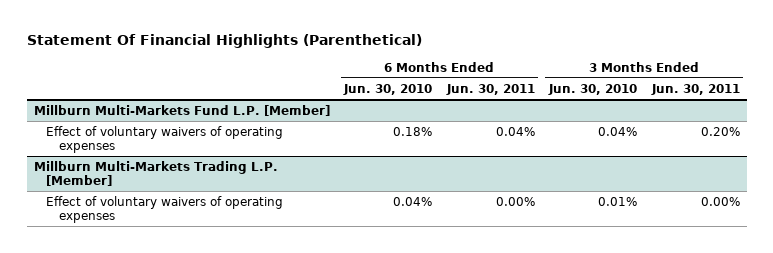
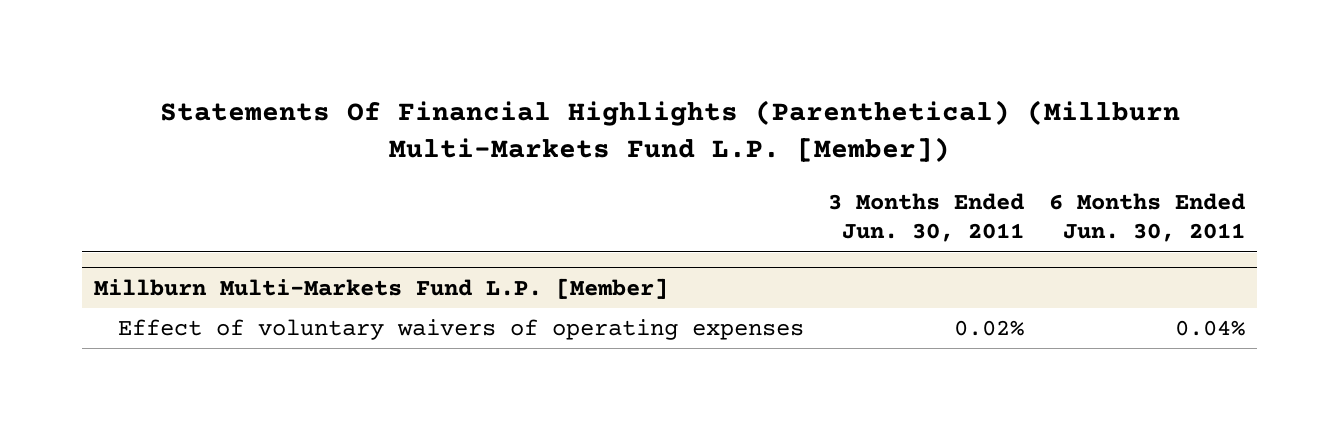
[26,33,422,48] Statement Of Financial Highlights (Parenthetical) -> [159,99,1180,163] Statements Of Financial Highlights (Parenthetical) (Millburn Multi-Markets Fund L.P. [Member])
[343,83,433,95] Jun. 30, 2010 -> none
[548,83,638,95] Jun. 30, 2010 -> none
[33,160,278,186] Millburn Multi-Markets Trading L.P. [Member] -> none
[46,195,284,223] Effect of voluntary waivers of operating expenses -> none
[700,126,740,136] 0.20% -> [954,320,1025,337] 0.02%

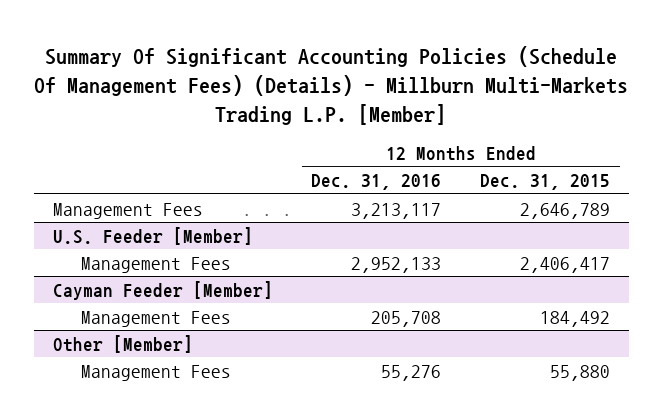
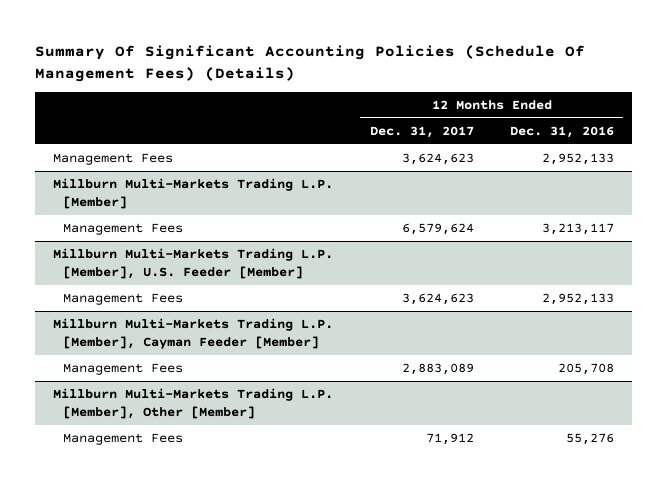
[34,45,629,125] Summary Of Significant Accounting Policies (Schedule Of Management Fees) (Details) - Millburn Multi-Markets Trading L.P. [Member] -> [34,45,585,82] Summary Of Significant Accounting Policies (Schedule Of Management Fees) (Details)
[479,174,610,191] Dec. 31, 2015 -> none
none -> [369,125,474,138] Dec. 31, 2017
none -> [53,153,174,166] Management Fees
none -> [53,178,334,209] Millburn Multi-Markets Trading L.P. [Member]
[52,226,253,245] U.S. Feeder [Member] -> none
none -> [53,248,334,279] Millburn Multi-Markets Trading L.P. [Member], U.S. Feeder [Member]
[52,280,273,300] Cayman Feeder [Member] -> none
none -> [53,318,334,349] Millburn Multi-Markets Trading L.P. [Member], Cayman Feeder [Member]
[52,334,193,353] Other [Member] -> none
none -> [53,388,334,419] Millburn Multi-Markets Trading L.P. [Member], Other [Member]

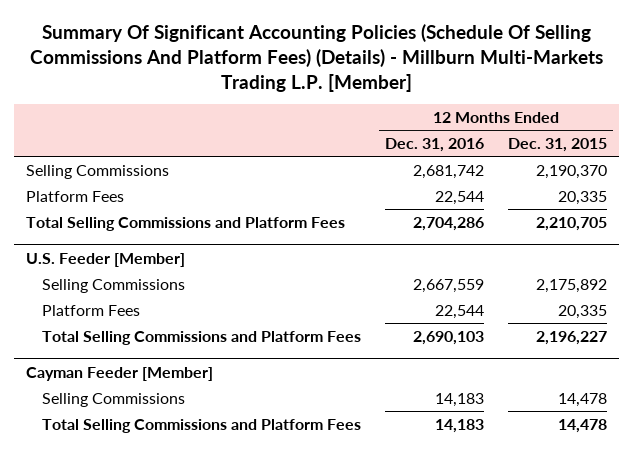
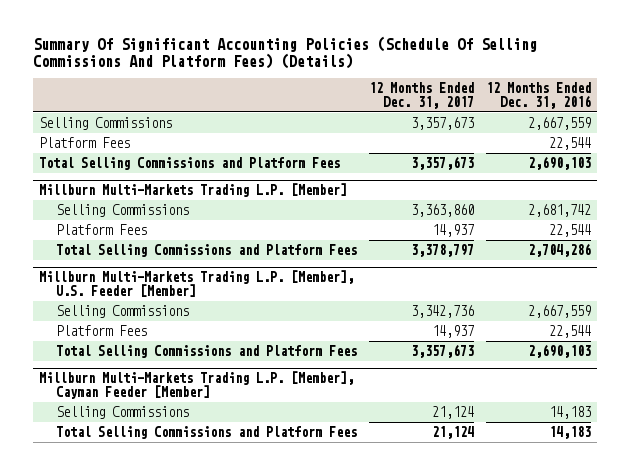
[29,24,603,92] Summary Of Significant Accounting Policies (Schedule Of Selling Commissions And Platform Fees) (Details) - Millburn Multi-Markets Trading L.P. [Member] -> [32,35,537,70] Summary Of Significant Accounting Policies (Schedule Of Selling Commissions And Platform Fees) (Details)
[508,138,608,153] Dec. 31, 2015 -> none
none -> [369,81,475,109] 12 Months Ended Dec. 31, 2017
none -> [38,116,172,130] Selling Commissions
none -> [38,136,130,148] Platform Fees
none -> [38,156,340,170] Total Selling Commissions and Platform Fees
none -> [38,182,347,197] Millburn Multi-Markets Trading L.P. [Member]
[26,252,186,267] U.S. Feeder [Member] -> none
none -> [38,269,354,297] Millburn Multi-Markets Trading L.P. [Member], U.S. Feeder [Member]
[26,366,214,381] Cayman Feeder [Member] -> none
none -> [38,370,354,399] Millburn Multi-Markets Trading L.P. [Member], Cayman Feeder [Member]

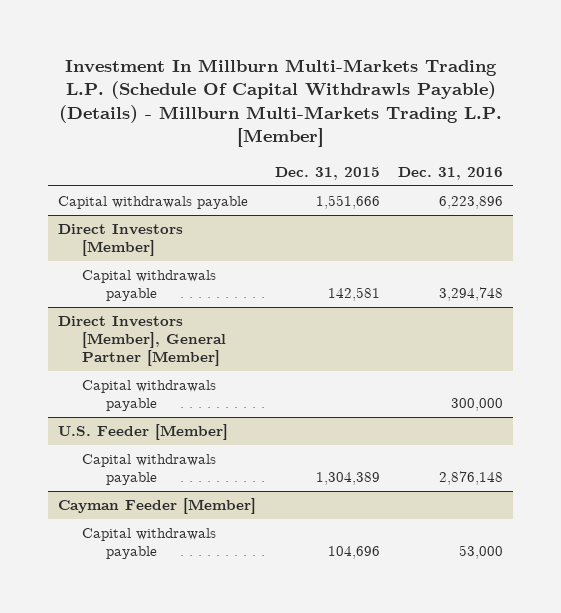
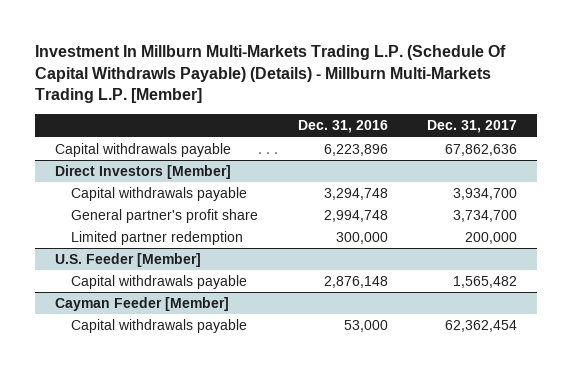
[274,166,380,180] Dec. 31, 2015 -> none
none -> [427,120,518,134] Dec. 31, 2017
[57,316,226,366] Direct Investors [Member], General Partner [Member] -> none
[81,380,216,412] Capital withdrawals payable -> none
none -> [71,209,259,224] General partner's profit share
none -> [71,231,244,246] Limited partner redemption

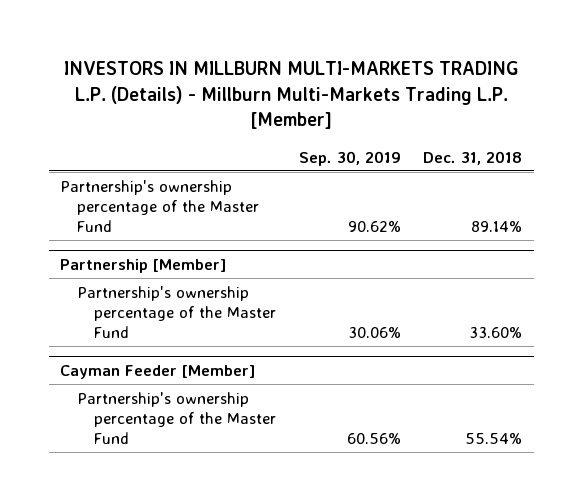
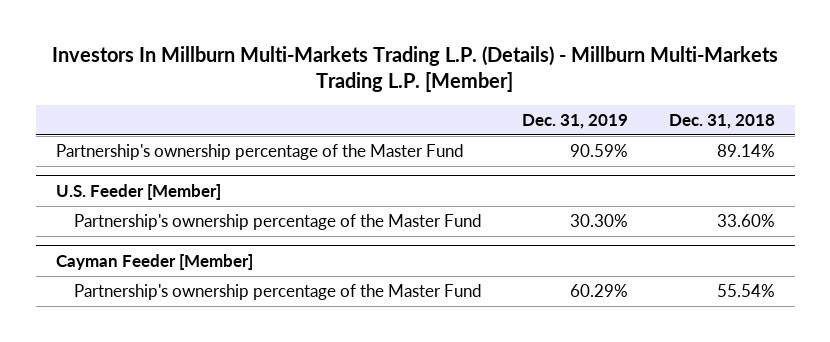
[64,60,520,130] INVESTORS IN MILLBURN MULTI-MARKETS TRADING L.P. (Details) - Millburn Multi-Markets Trading L.P. [Member] -> [52,45,779,92] Investors In Millburn Multi-Markets Trading L.P. (Details) - Millburn Multi-Markets Trading L.P. [Member]
[298,150,401,166] Sep. 30, 2019 -> none
none -> [522,113,629,129] Dec. 31, 2019
[60,258,227,273] Partnership [Member] -> [55,184,221,201] U.S. Feeder [Member]

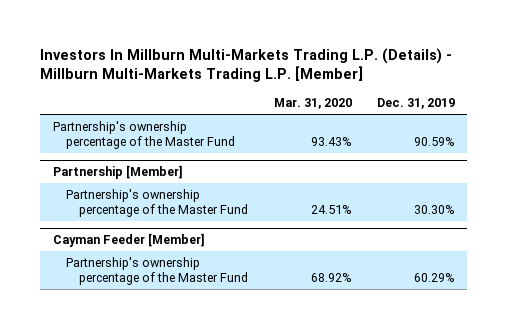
[668,113,775,129] Dec. 31, 2018 -> none
none -> [273,98,352,110] Mar. 31, 2020
[55,184,221,201] U.S. Feeder [Member] -> [52,165,183,180] Partnership [Member]

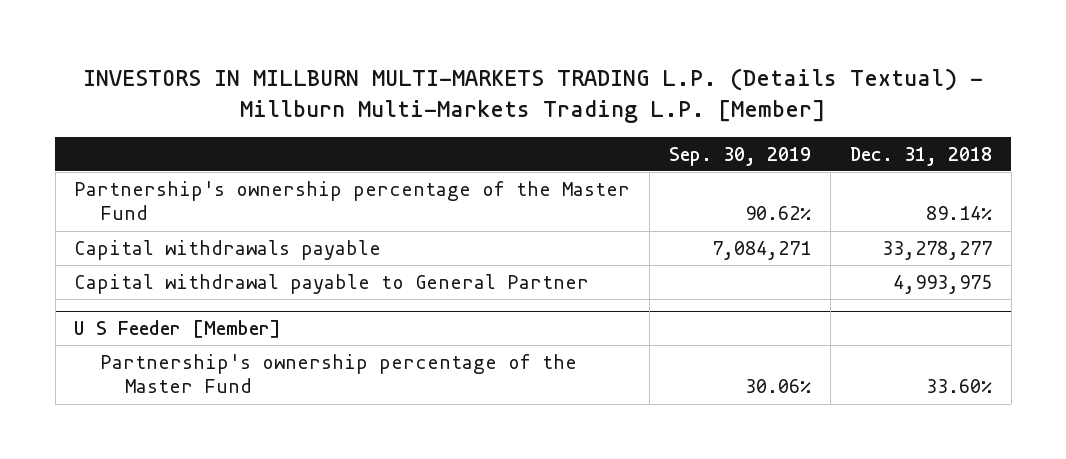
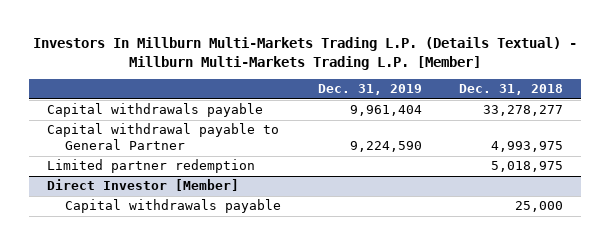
[83,67,984,123] INVESTORS IN MILLBURN MULTI-MARKETS TRADING L.P. (Details Textual) - Millburn Multi-Markets Trading L.P. [Member] -> [32,36,577,70] Investors In Millburn Multi-Markets Trading L.P. (Details Textual) - Millburn Multi-Markets Trading L.P. [Member]
[669,146,812,166] Sep. 30, 2019 -> none
none -> [318,84,423,96] Dec. 31, 2019
[74,180,631,221] Partnership's ownership percentage of the Master Fund -> none
[99,353,577,394] Partnership's ownership percentage of the Master Fund -> none
none -> [46,159,255,174] Limited partner redemption
[74,320,282,339] U S Feeder [Member] -> [46,179,239,192] Direct Investor [Member]
none -> [65,199,282,214] Capital withdrawals payable

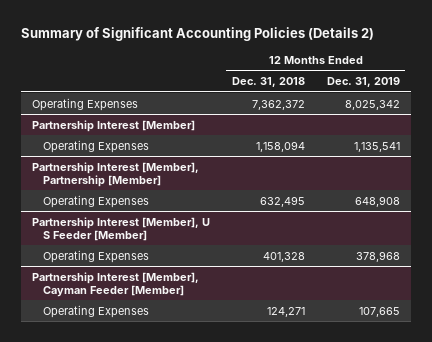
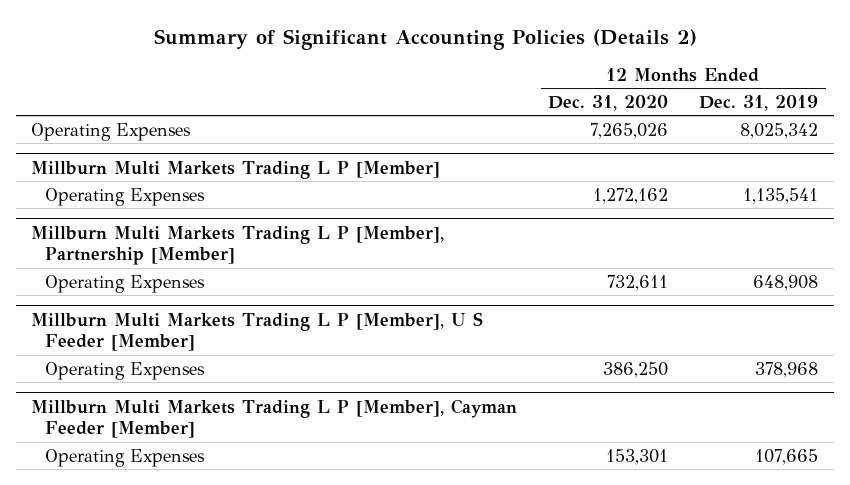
[231,77,305,88] Dec. 31, 2018 -> none
none -> [548,95,669,112] Dec. 31, 2020
[31,119,195,132] Partnership Interest [Member] -> [31,160,441,179] Millburn Multi Markets Trading L P [Member]
[31,161,199,187] Partnership Interest [Member], Partnership [Member] -> none
none -> [31,225,445,266] Millburn Multi Markets Trading L P [Member], Partnership [Member]
[31,216,210,241] Partnership Interest [Member], U S Feeder [Member] -> none
none -> [31,311,484,352] Millburn Multi Markets Trading L P [Member], U S Feeder [Member]
[31,271,199,297] Partnership Interest [Member], Cayman Feeder [Member] -> none
none -> [31,398,518,439] Millburn Multi Markets Trading L P [Member], Cayman Feeder [Member]

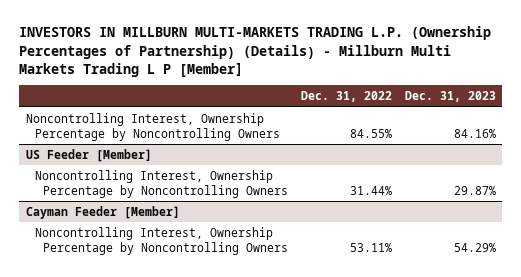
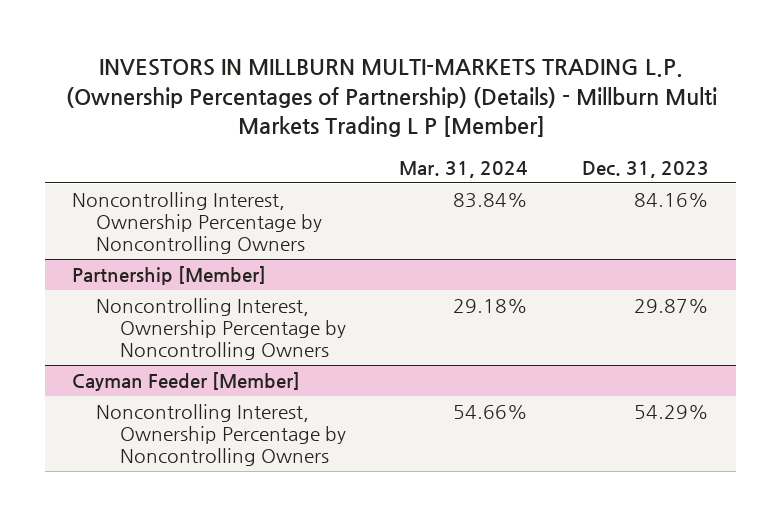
[301,91,393,103] Dec. 31, 2022 -> none
none -> [399,160,529,178] Mar. 31, 2024
[25,148,152,162] US Feeder [Member] -> [71,266,266,286] Partnership [Member]

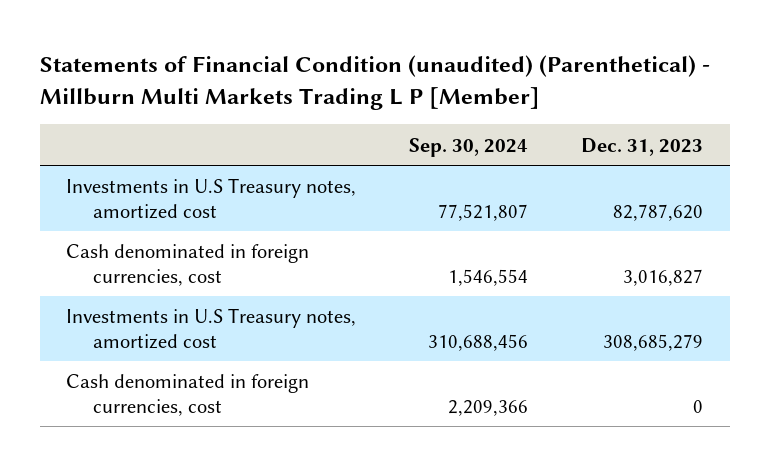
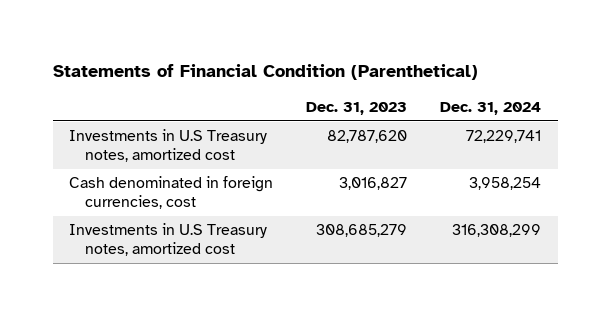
[39,54,710,110] Statements of Financial Condition (unaudited) (Parenthetical) - Millburn Multi Markets Trading L P [Member] -> [52,64,478,81] Statements of Financial Condition (Parenthetical)
[409,137,529,157] Sep. 30, 2024 -> none
none -> [440,102,542,116] Dec. 31, 2024
[66,374,310,416] Cash denominated in foreign currencies, cost -> none

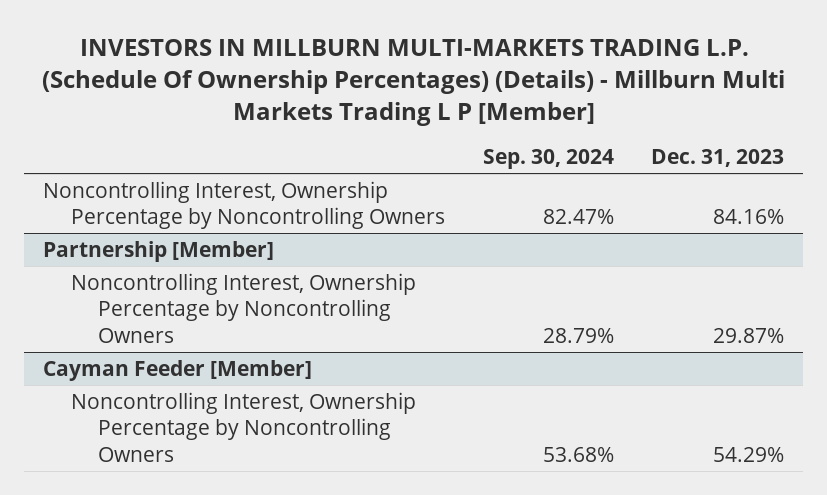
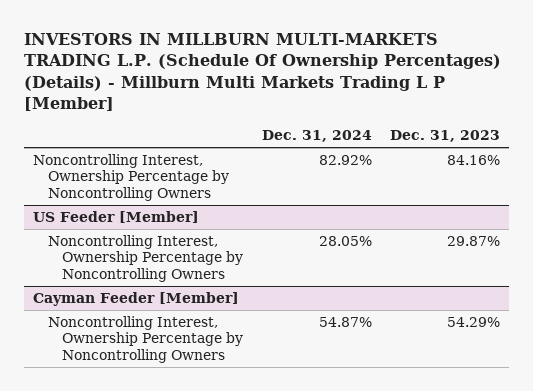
[482,149,614,170] Sep. 30, 2024 -> none
none -> [261,130,372,143] Dec. 31, 2024
[42,240,274,262] Partnership [Member] -> [32,211,199,224] US Feeder [Member]

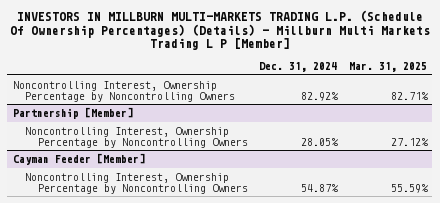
[390,130,501,143] Dec. 31, 2023 -> none
none -> [348,61,427,72] Mar. 31, 2025
[32,211,199,224] US Feeder [Member] -> [12,106,133,119] Partnership [Member]

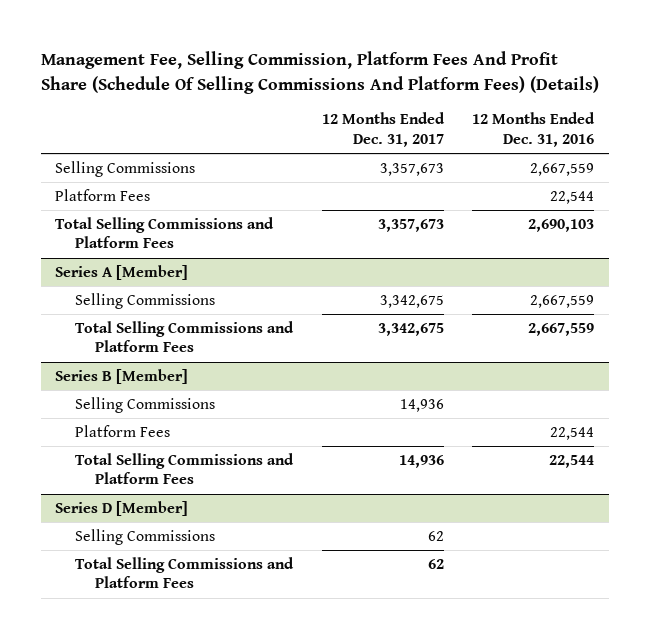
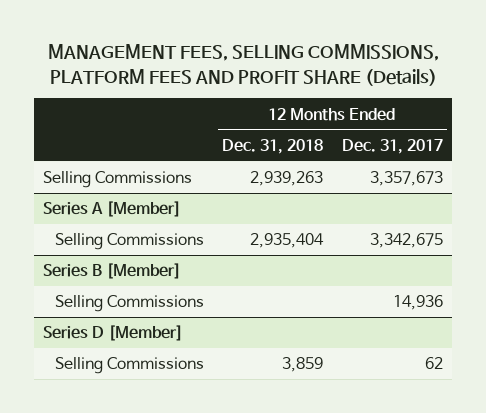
[40,51,599,94] Management Fee, Selling Commission, Platform Fees And Profit Share (Schedule Of Selling Commissions And Platform Fees) (Details) -> [47,44,439,86] MANAGEMENT FEES, SELLING COMMISSIONS, PLATFORM FEES AND PROFIT SHARE (Details)
[472,112,596,147] 12 Months Ended Dec. 31, 2016 -> none
none -> [222,138,324,154] Dec. 31, 2018
[55,188,151,201] Platform Fees -> none
[55,216,275,249] Total Selling Commissions and Platform Fees -> none
[74,320,294,353] Total Selling Commissions and Platform Fees -> none
[74,424,170,437] Platform Fees -> none
[74,452,294,485] Total Selling Commissions and Platform Fees -> none
[74,556,294,589] Total Selling Commissions and Platform Fees -> none

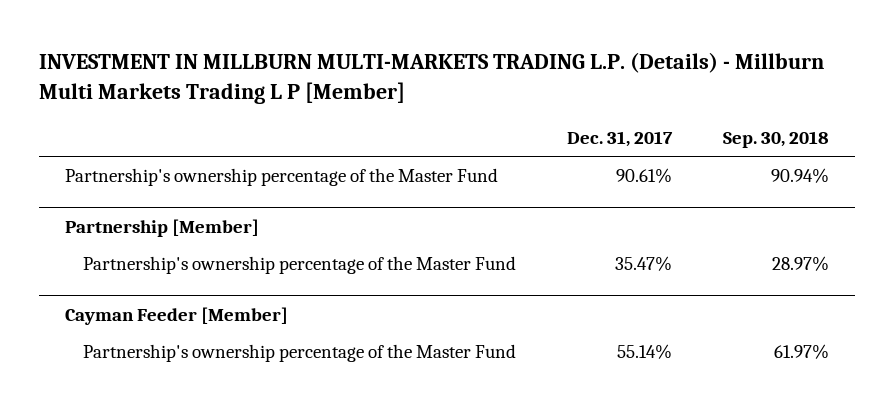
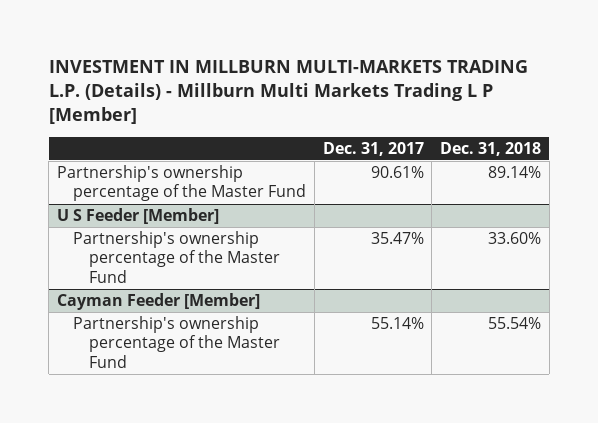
[723,130,830,148] Sep. 30, 2018 -> none
none -> [440,141,542,156] Dec. 31, 2018
[64,218,259,237] Partnership [Member] -> [57,208,220,225] U S Feeder [Member]

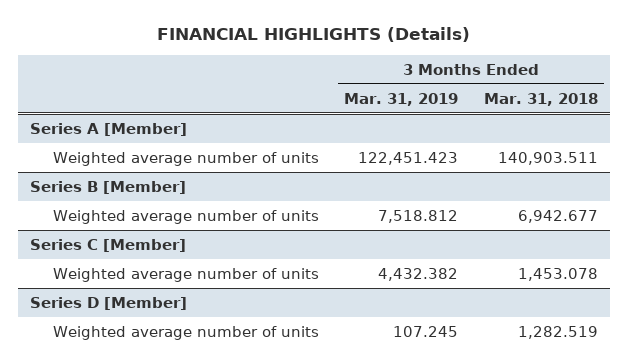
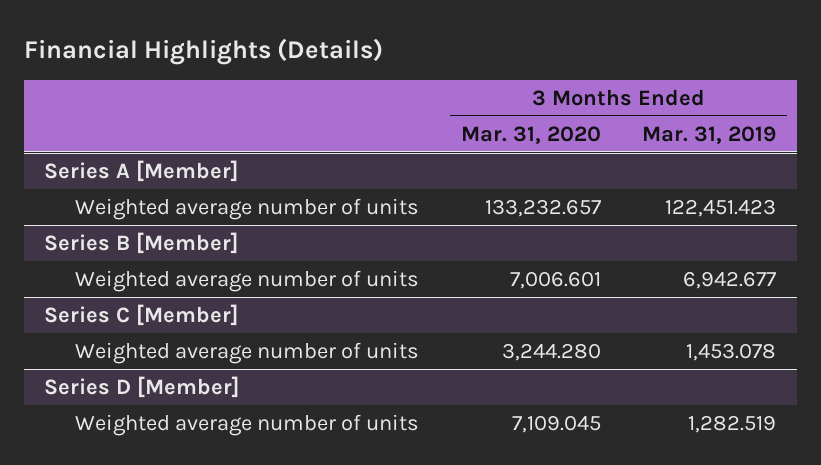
[156,27,470,43] FINANCIAL HIGHLIGHTS (Details) -> [23,37,383,65] Financial Highlights (Details)
[483,92,598,106] Mar. 31, 2018 -> none
none -> [460,125,601,144] Mar. 31, 2020
[378,209,459,223] 7,518.812 -> [683,270,777,289] 6,942.677
[378,267,459,281] 4,432.382 -> [686,342,777,361] 1,453.078
[393,325,459,337] 107.245 -> [688,414,777,433] 1,282.519

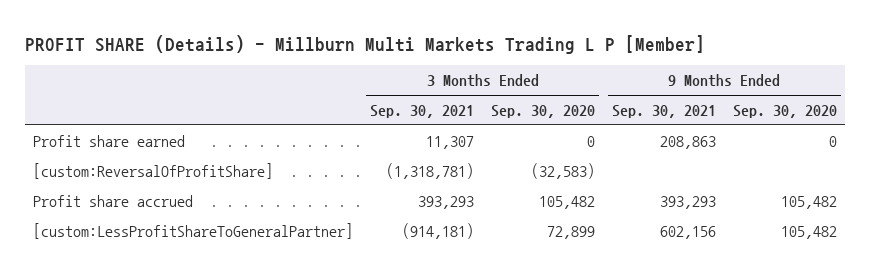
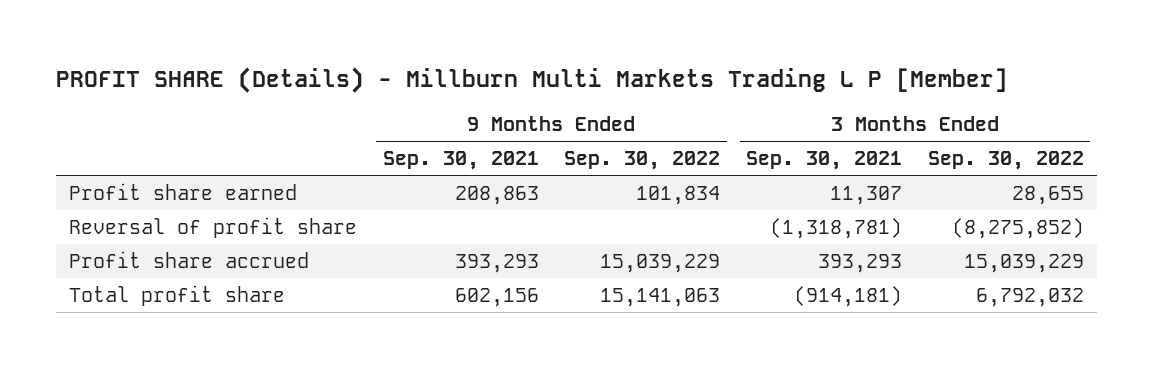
[491,104,596,118] Sep. 30, 2020 -> none
[732,104,837,118] Sep. 30, 2020 -> none
none -> [564,151,721,171] Sep. 30, 2022
none -> [927,151,1084,171] Sep. 30, 2022
[33,162,274,179] [custom:ReversalOfProfitShare] -> [68,217,357,239] Reversal of profit share
[33,222,354,239] [custom:LessProfitShareToGeneralPartner] -> [68,285,285,307] Total profit share

